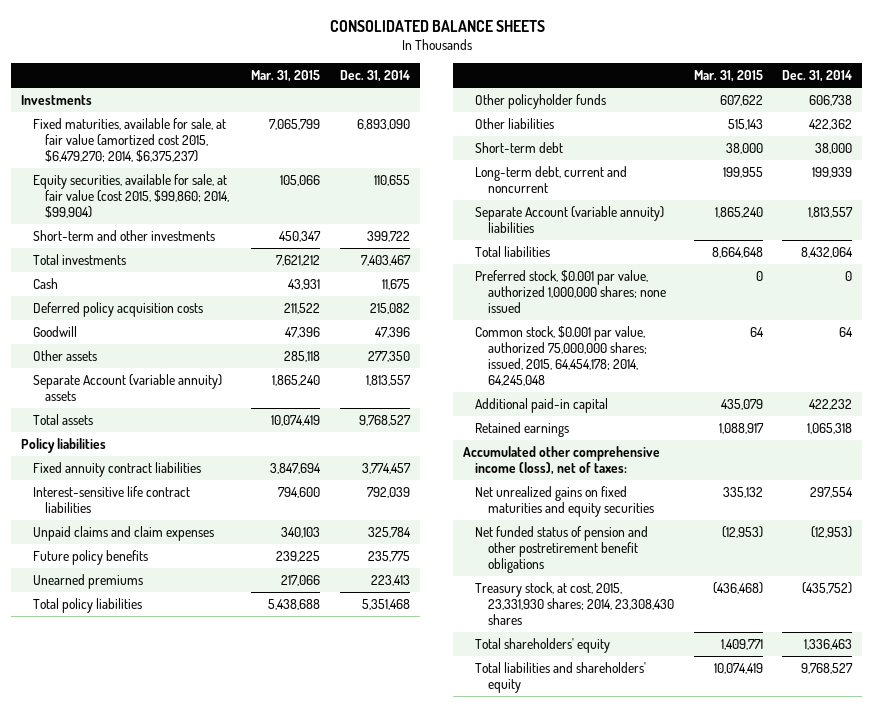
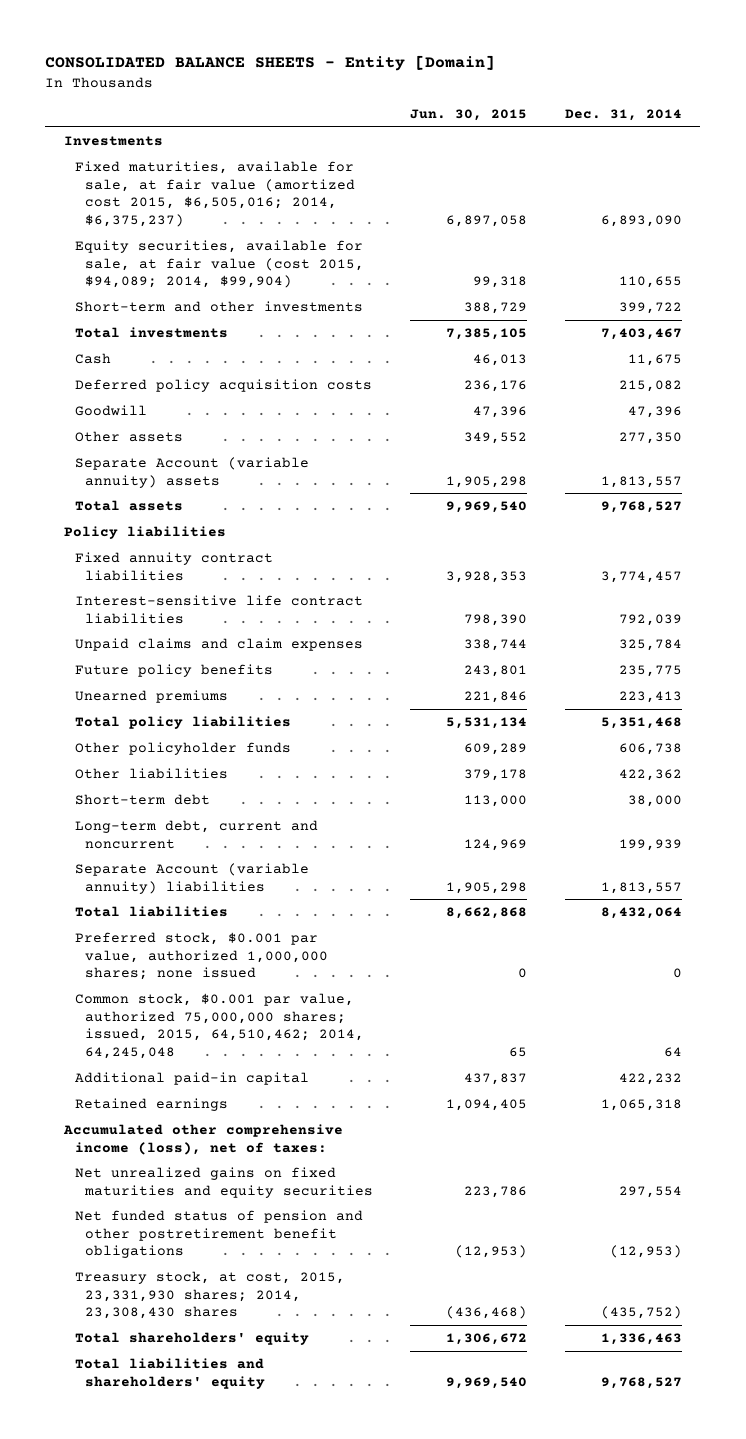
[329,19,545,32] CONSOLIDATED BALANCE SHEETS -> [45,55,496,72] CONSOLIDATED BALANCE SHEETS - Entity [Domain]
[251,70,321,83] Mar. 31, 2015 -> none
none -> [410,108,528,121] Jun. 30, 2015
[33,118,227,162] Fixed maturities, available for sale, at fair value (amortized cost 2015, $6,479,270; 2014, $6,375,237) -> [74,161,356,227] Fixed maturities, available for sale, at fair value (amortized cost 2015, $6,505,016; 2014, $6,375,237)
[33,174,230,218] Equity securities, available for sale, at fair value (cost 2015, $99,860; 2014, $99,904) -> [74,240,365,289] Equity securities, available for sale, at fair value (cost 2015, $94,089; 2014, $99,904)
[475,326,647,386] Common stock, $0.001 par value, authorized 75,000,000 shares; issued, 2015, 64,454,178; 2014, 64,245,048 -> [74,993,365,1059] Common stock, $0.001 par value, authorized 75,000,000 shares; issued, 2015, 64,510,462; 2014, 64,245,048

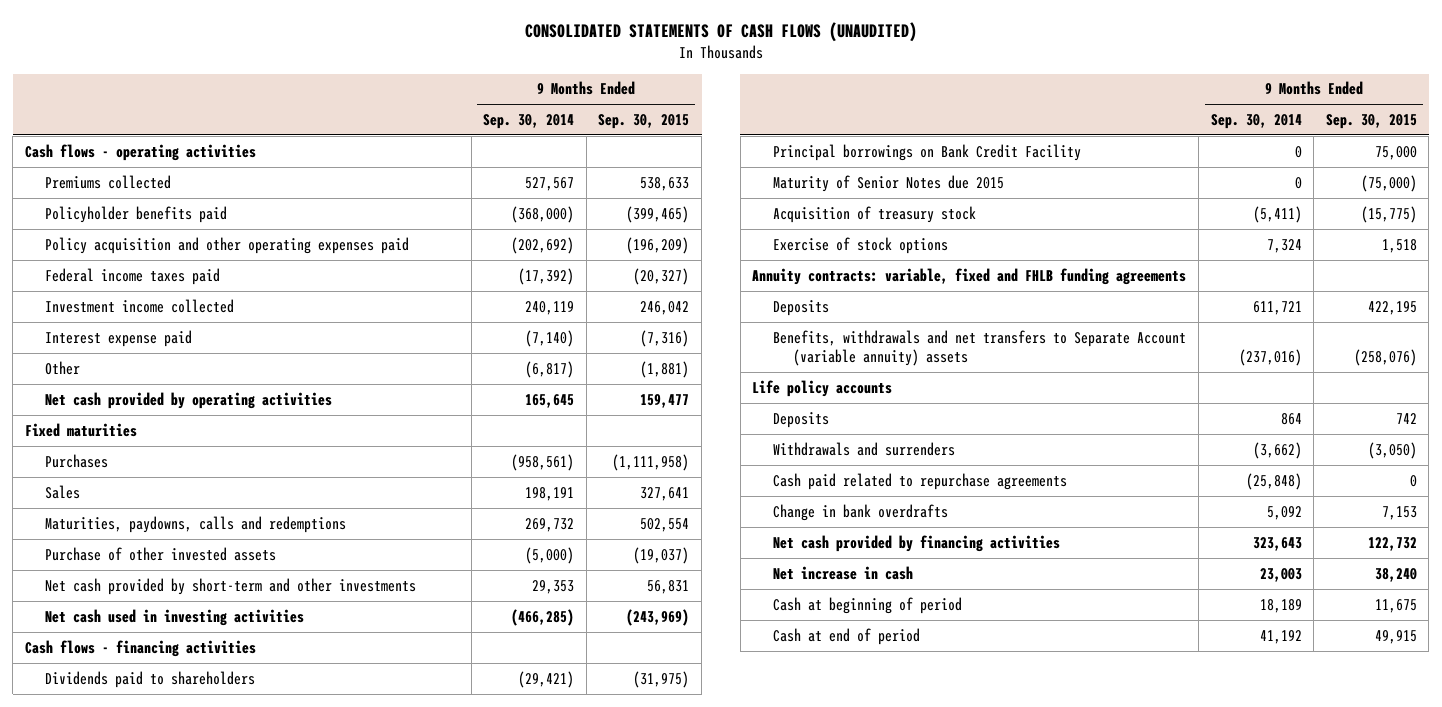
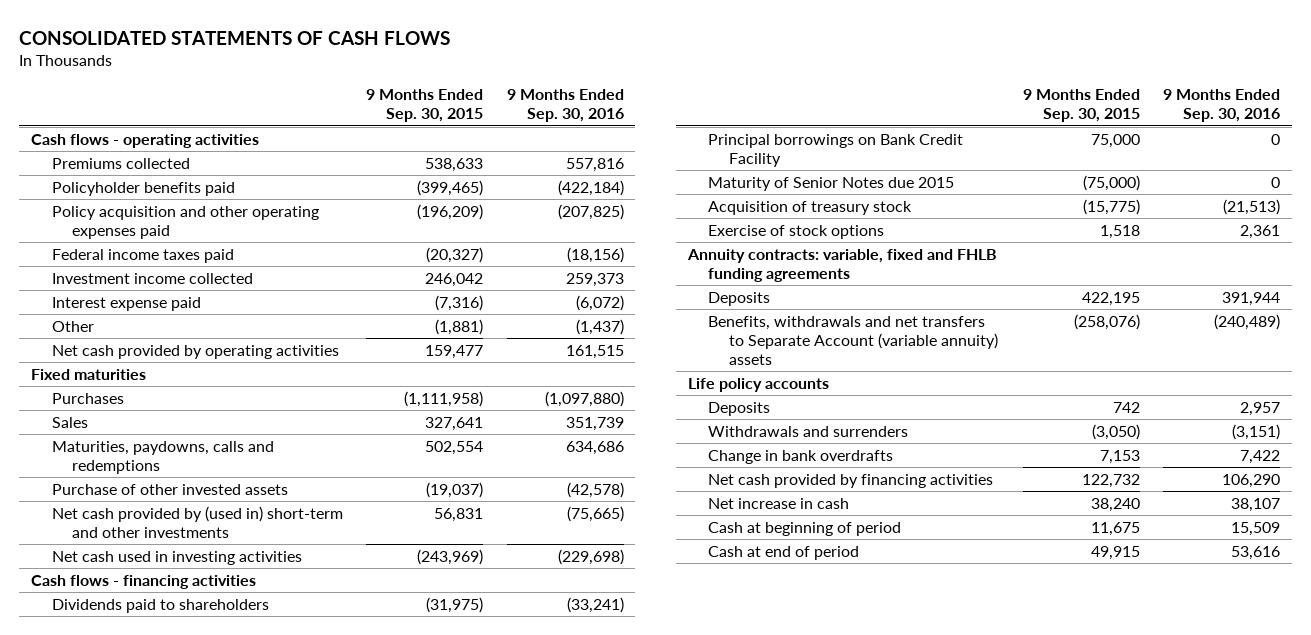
[524,22,917,43] CONSOLIDATED STATEMENTS OF CASH FLOWS (UNAUDITED) -> [19,30,451,45] CONSOLIDATED STATEMENTS OF CASH FLOWS
[483,113,575,129] Sep. 30, 2014 -> none
none -> [506,89,624,123] 9 Months Ended Sep. 30, 2016
[45,577,417,595] Net cash provided by short-term and other investments -> [51,505,343,538] Net cash provided by (used in) short-term and other investments
[772,472,1067,490] Cash paid related to repurchase agreements -> none

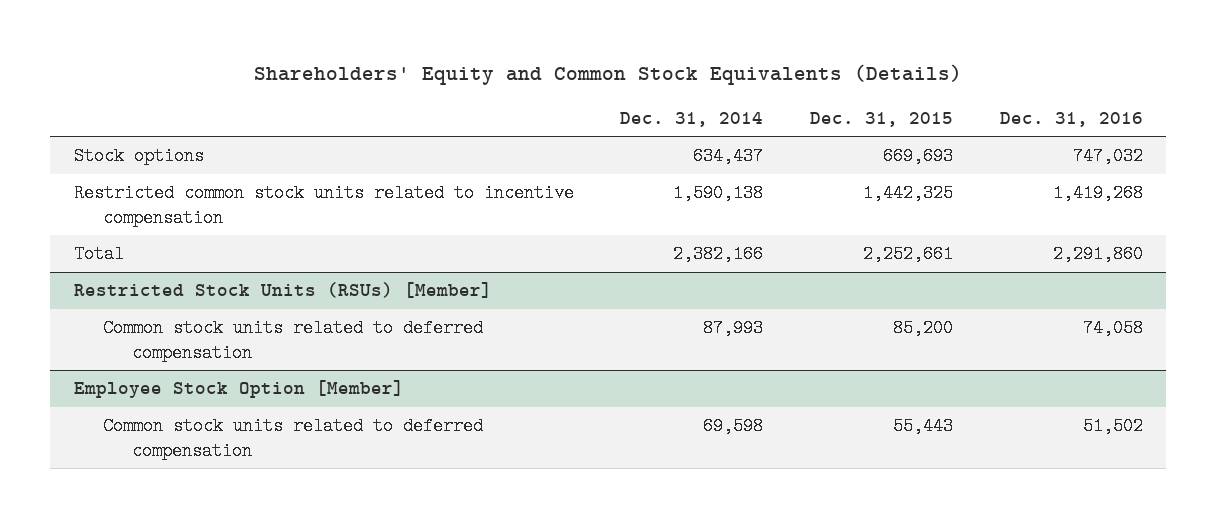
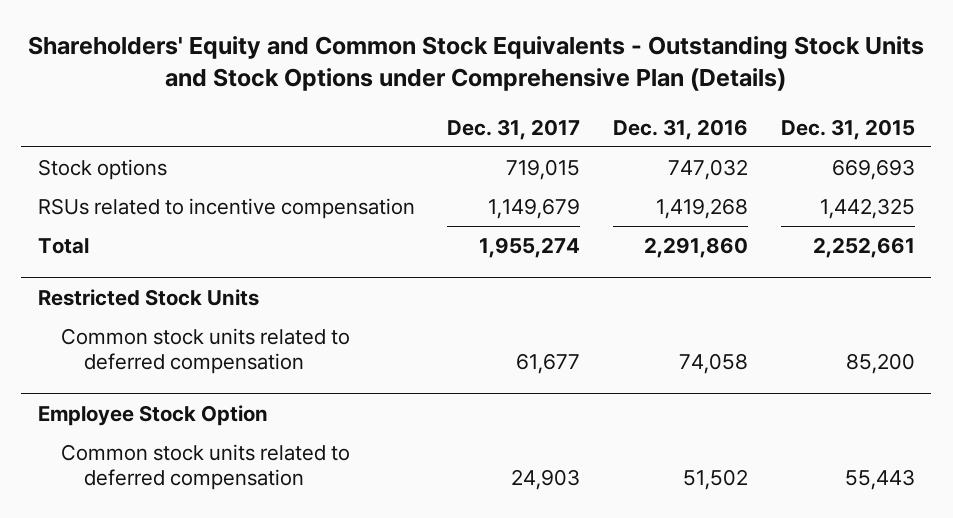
[254,64,963,86] Shareholders' Equity and Common Stock Equivalents (Details) -> [28,35,925,92] Shareholders' Equity and Common Stock Equivalents - Outstanding Stock Units and Stock Options under Comprehensive Plan (Details)
[620,111,764,127] Dec. 31, 2014 -> none
none -> [447,118,581,140] Dec. 31, 2017
[73,184,574,228] Restricted common stock units related to incentive compensation -> [37,198,415,220] RSUs related to incentive compensation
[73,282,492,299] Restricted Stock Units (RSUs) [Member] -> [37,288,259,306] Restricted Stock Units
[73,380,404,399] Employee Stock Option [Member] -> [37,404,268,426] Employee Stock Option

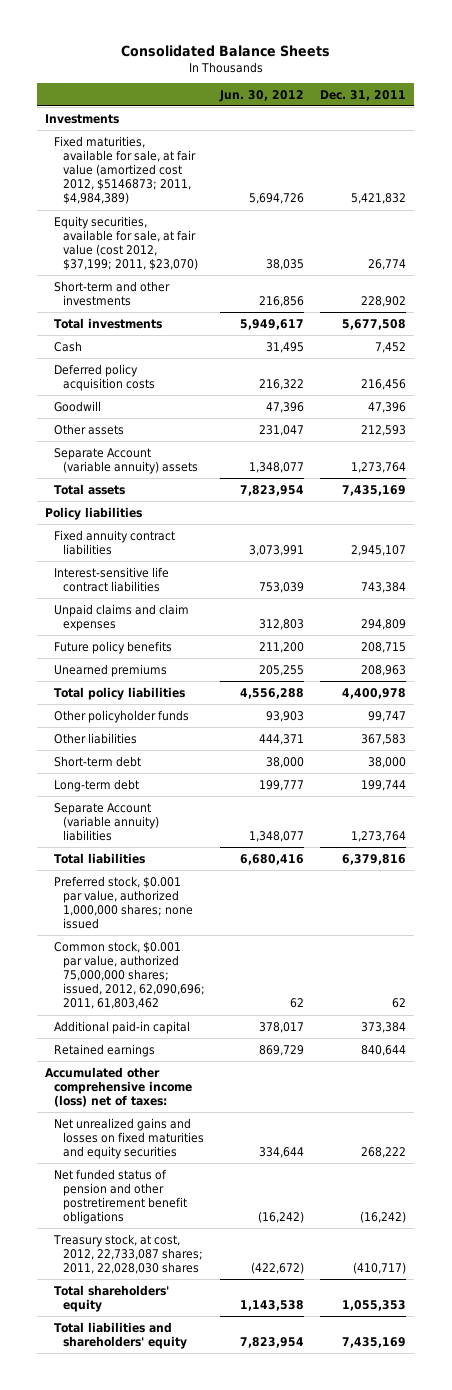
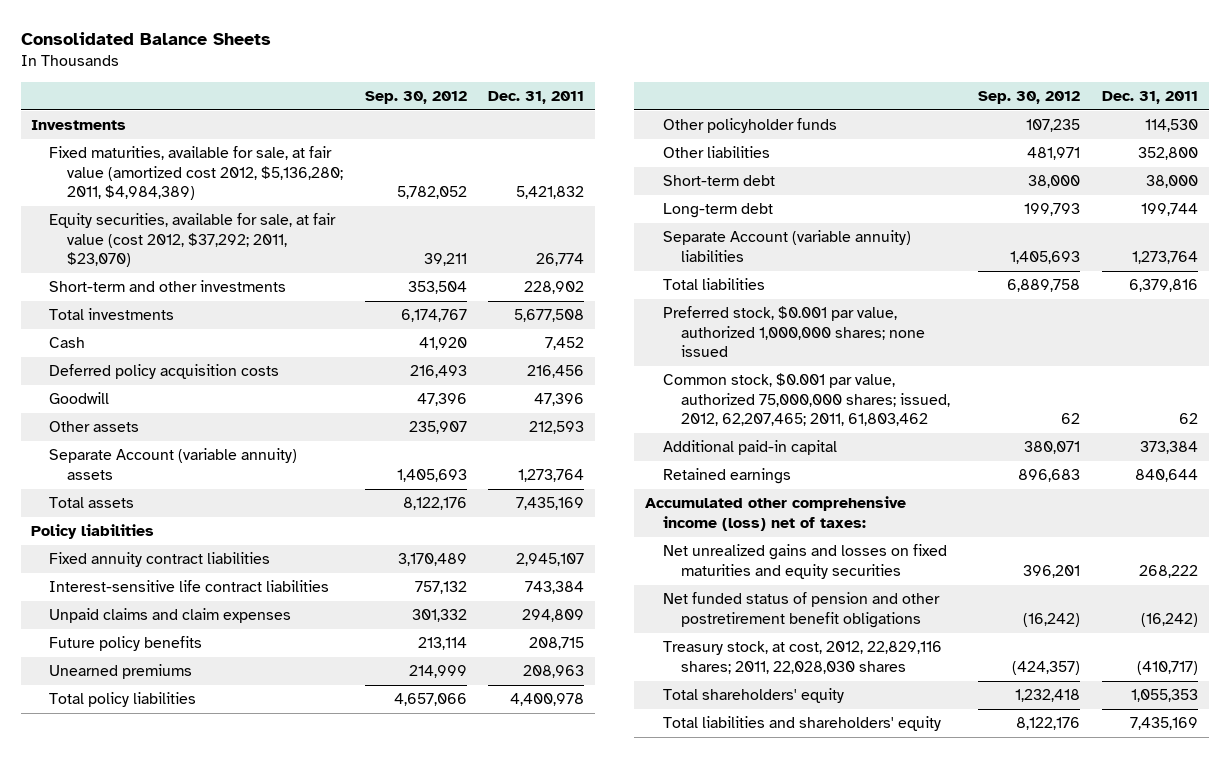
[219,89,305,102] Jun. 30, 2012 -> none
none -> [364,91,467,105] Sep. 30, 2012
[53,135,196,205] Fixed maturities, available for sale, at fair value (amortized cost 2012, $5146873; 2011, $4,984,389) -> [49,146,344,201] Fixed maturities, available for sale, at fair value (amortized cost 2012, $5,136,280; 2011, $4,984,389)
[53,215,198,271] Equity securities, available for sale, at fair value (cost 2012, $37,199; 2011, $23,070) -> [49,213,337,268] Equity securities, available for sale, at fair value (cost 2012, $37,292; 2011, $23,070)
[368,710,407,722] 99,747 -> [1144,119,1198,133] 114,530
[361,733,407,745] 367,583 -> [1137,147,1198,161] 352,800
[53,940,205,1010] Common stock, $0.001 par value, authorized 75,000,000 shares; issued, 2012, 62,090,696; 2011, 61,803,462 -> [662,373,950,427] Common stock, $0.001 par value, authorized 75,000,000 shares; issued, 2012, 62,207,465; 2011, 61,803,462
[52,1233,203,1275] Treasury stock, at cost, 2012, 22,733,087 shares; 2011, 22,028,030 shares -> [662,641,942,674] Treasury stock, at cost, 2012, 22,829,116 shares; 2011, 22,028,030 shares

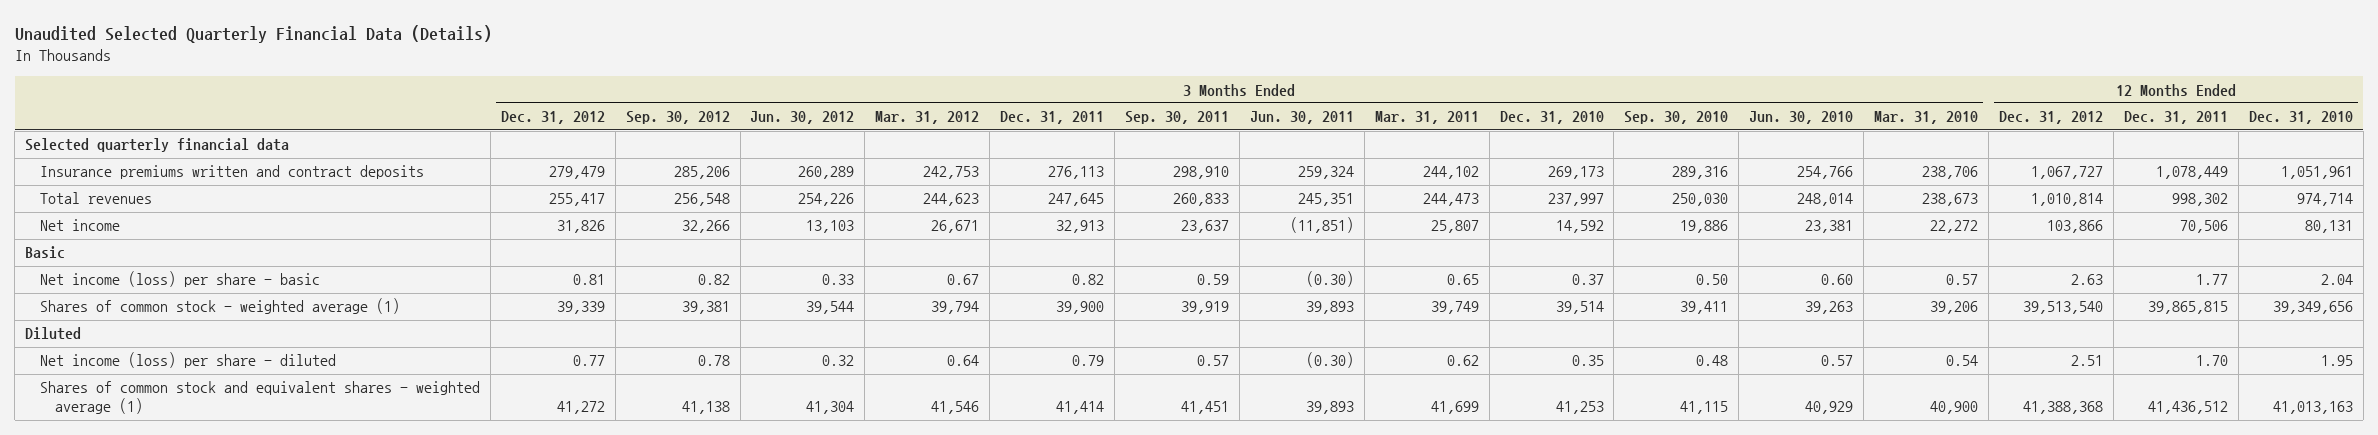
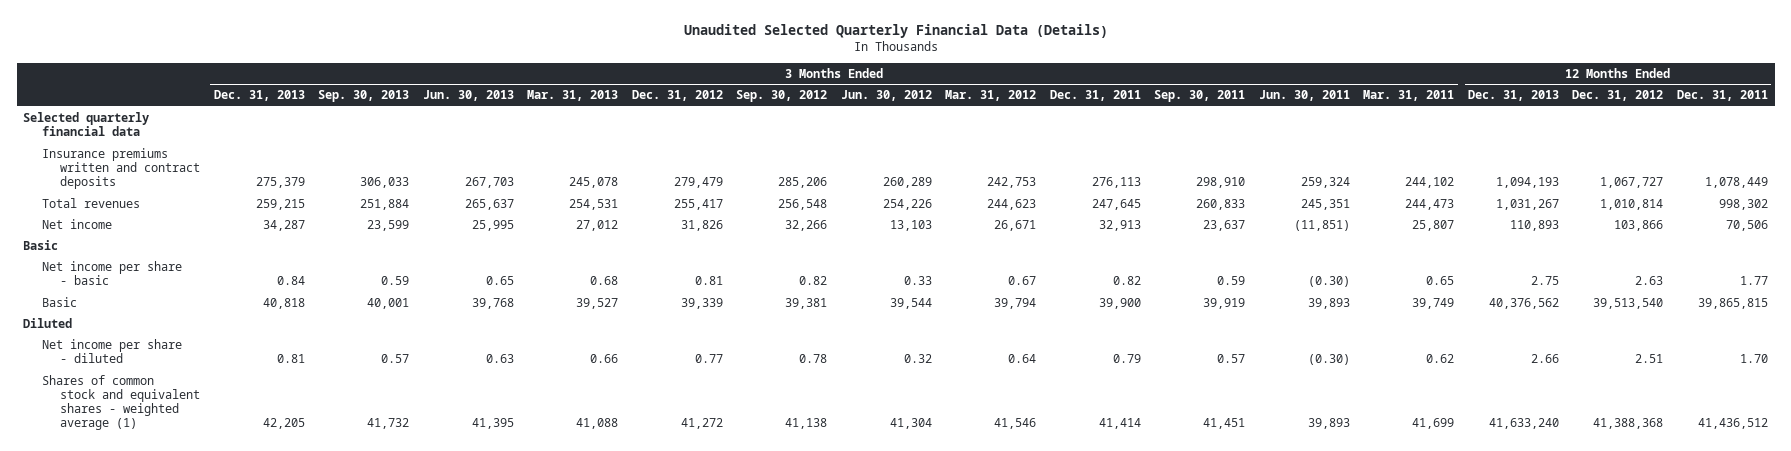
[1499,111,1604,125] Dec. 31, 2010 -> none
[1624,111,1729,125] Sep. 30, 2010 -> none
[1749,111,1854,125] Jun. 30, 2010 -> none
[1874,111,1979,125] Mar. 31, 2010 -> none
[2248,111,2353,125] Dec. 31, 2010 -> none
none -> [213,90,305,102] Dec. 31, 2013
none -> [318,90,410,103] Sep. 30, 2013
none -> [422,90,514,102] Jun. 30, 2013
none -> [527,90,619,102] Mar. 31, 2013
none -> [1467,90,1559,102] Dec. 31, 2013
[39,271,320,288] Net income (loss) per share - basic -> [41,260,182,286] Net income per share - basic
[39,298,400,315] Shares of common stock - weighted average (1) -> [41,296,77,307] Basic
[39,352,336,369] Net income (loss) per share - diluted -> [41,338,182,364] Net income per share - diluted

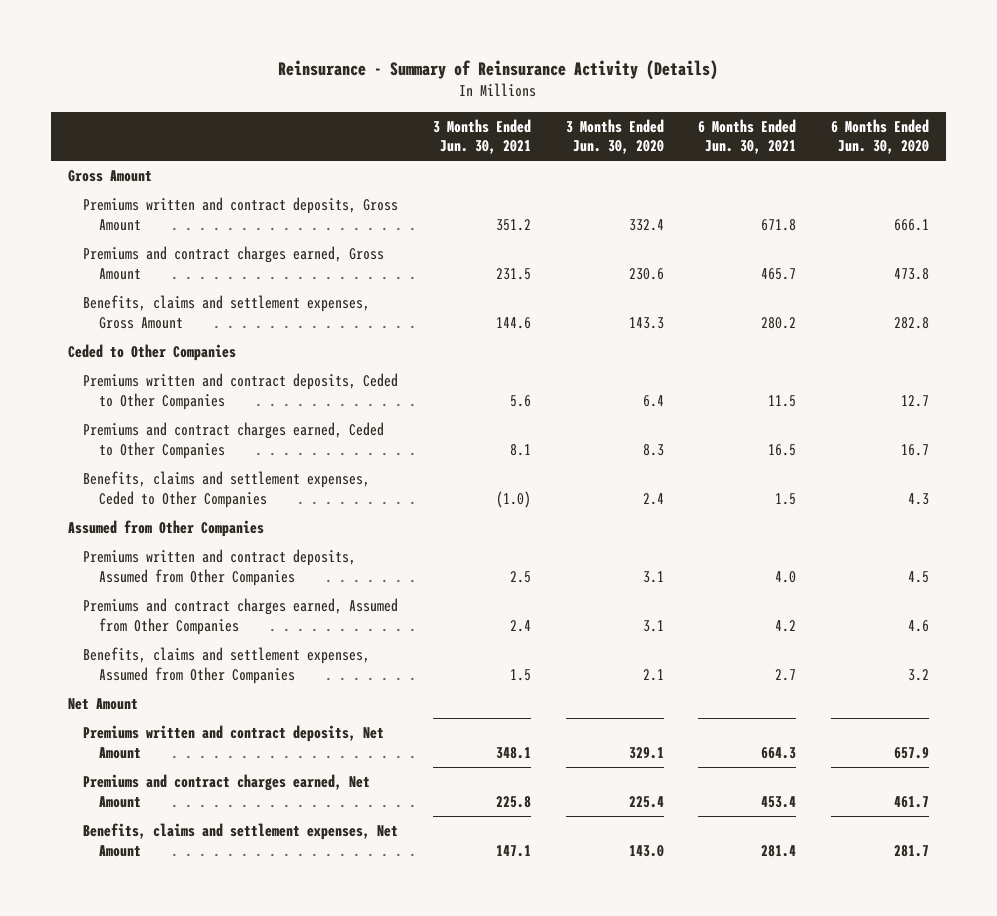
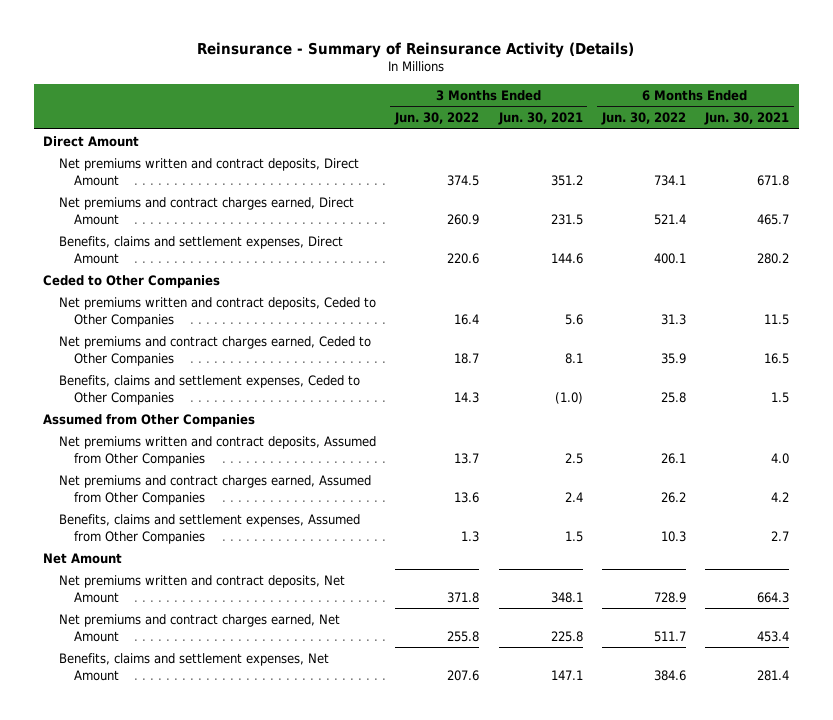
[565,118,664,155] 3 Months Ended Jun. 30, 2020 -> none
[830,118,929,155] 6 Months Ended Jun. 30, 2020 -> none
none -> [394,112,480,126] Jun. 30, 2022
none -> [600,112,686,126] Jun. 30, 2022
[67,170,152,183] Gross Amount -> [43,135,140,147] Direct Amount
[83,197,399,231] Premiums written and contract deposits, Gross Amount -> [58,157,359,186] Net premiums written and contract deposits, Direct Amount
[83,246,385,280] Premiums and contract charges earned, Gross Amount -> [58,196,354,225] Net premiums and contract charges earned, Direct Amount
[83,295,371,329] Benefits, claims and settlement expenses, Gross Amount -> [58,235,343,264] Benefits, claims and settlement expenses, Direct Amount
[83,373,399,410] Premiums written and contract deposits, Ceded to Other Companies -> [58,296,376,327] Net premiums written and contract deposits, Ceded to Other Companies
[83,422,385,459] Premiums and contract charges earned, Ceded to Other Companies -> [58,335,371,366] Net premiums and contract charges earned, Ceded to Other Companies
[83,549,357,586] Premiums written and contract deposits, Assumed from Other Companies -> [58,435,376,466] Net premiums written and contract deposits, Assumed from Other Companies
[83,598,399,635] Premiums and contract charges earned, Assumed from Other Companies -> [58,474,371,505] Net premiums and contract charges earned, Assumed from Other Companies
[83,725,385,759] Premiums written and contract deposits, Net Amount -> [58,574,345,603] Net premiums written and contract deposits, Net Amount
[83,774,371,808] Premiums and contract charges earned, Net Amount -> [58,613,340,642] Net premiums and contract charges earned, Net Amount

